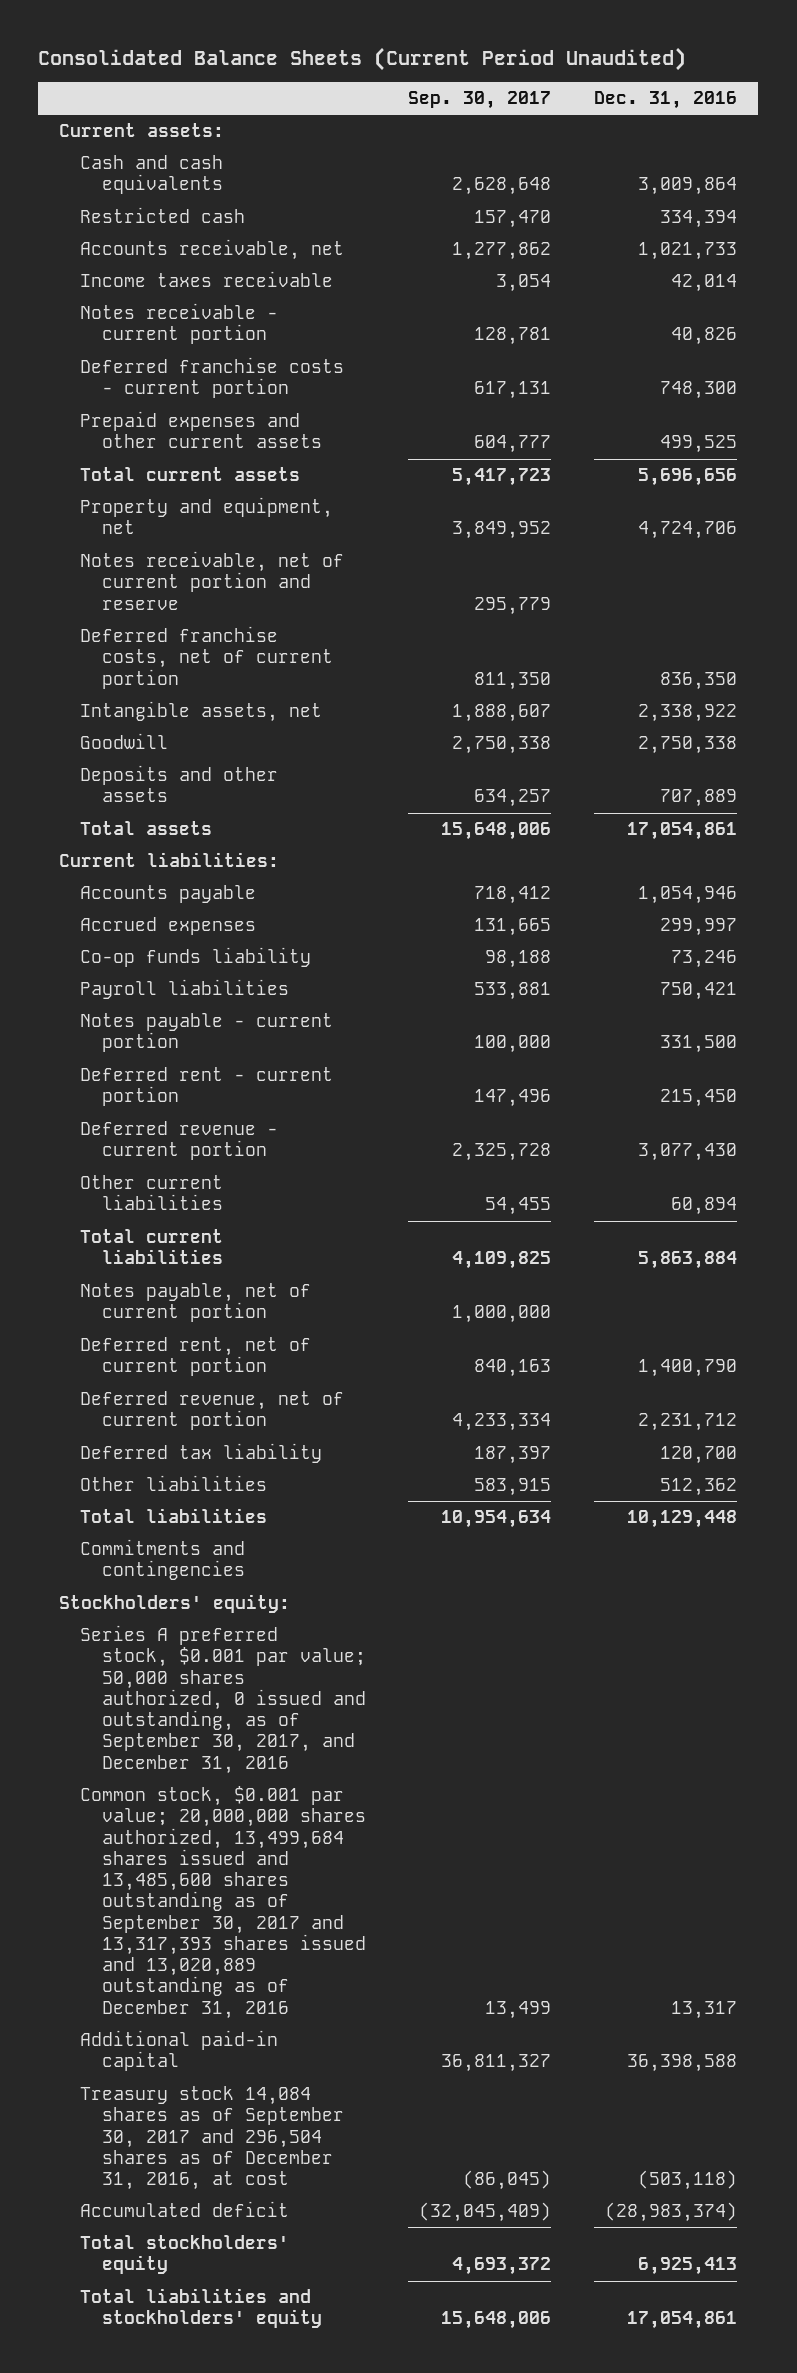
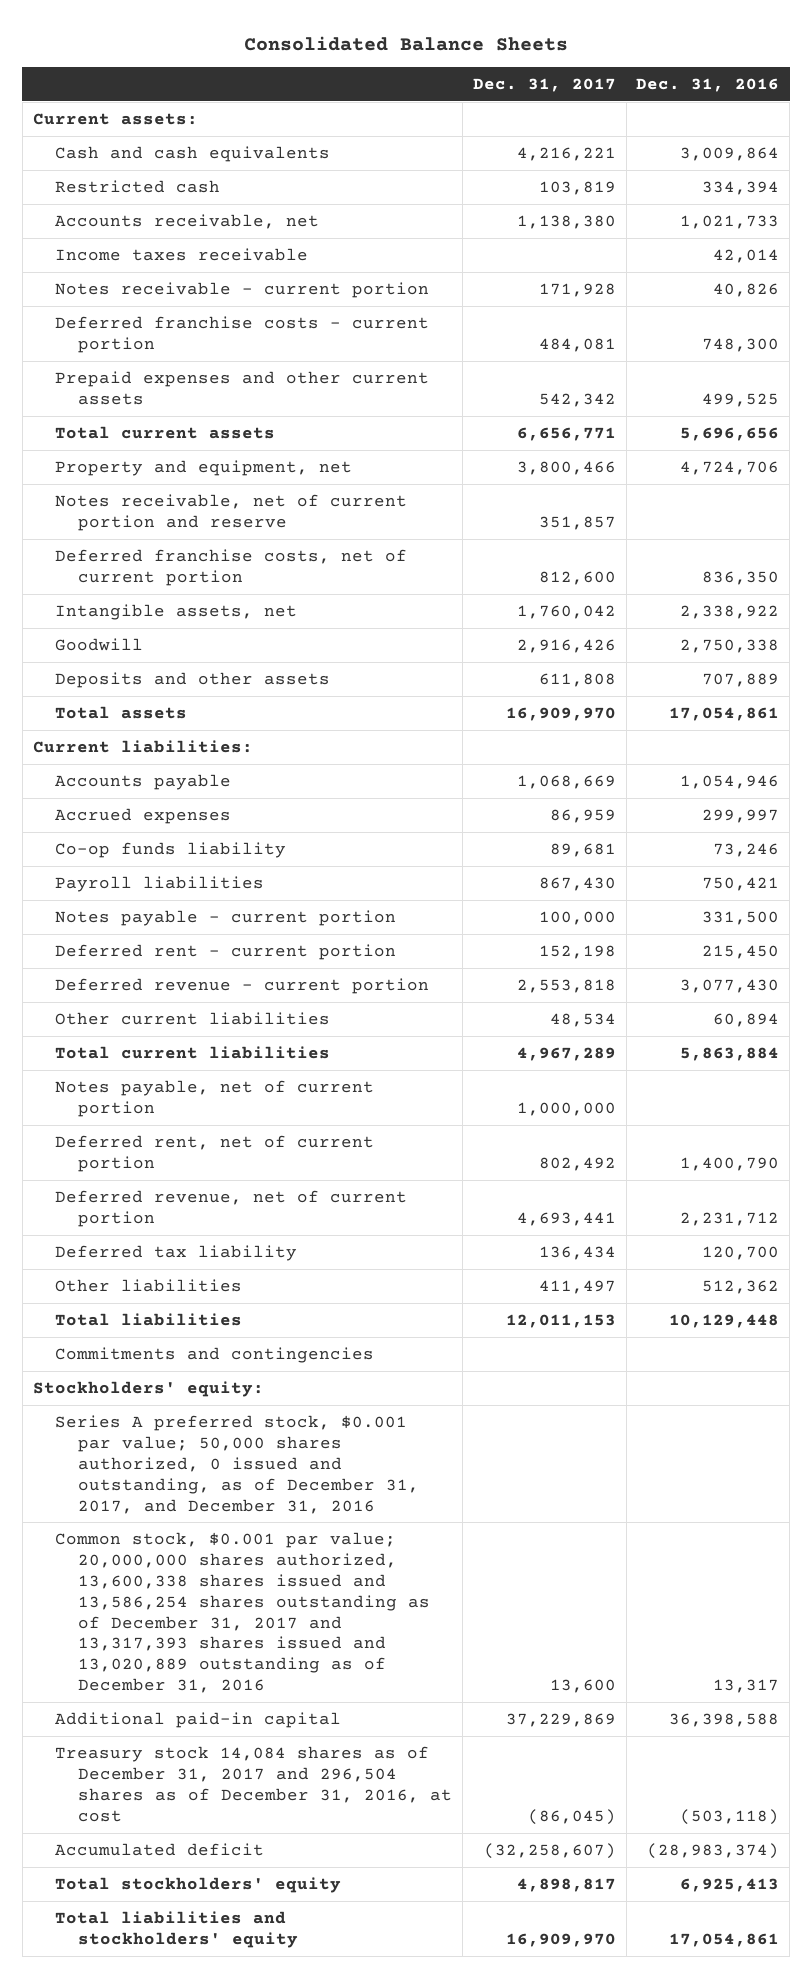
[38,46,687,71] Consolidated Balance Sheets (Current Period Unaudited) -> [244,35,569,51] Consolidated Balance Sheets
[408,91,552,110] Sep. 30, 2017 -> none
none -> [472,78,616,93] Dec. 31, 2017
[80,1625,366,1774] Series A preferred stock, $0.001 par value; 50,000 shares authorized, 0 issued and outstanding, as of September 30, 2017, and December 31, 2016 -> [55,1415,420,1514] Series A preferred stock, $0.001 par value; 50,000 shares authorized, 0 issued and outstanding, as of December 31, 2017, and December 31, 2016
[80,1786,366,2019] Common stock, $0.001 par value; 20,000,000 shares authorized, 13,499,684 shares issued and 13,485,600 shares outstanding as of September 30, 2017 and 13,317,393 shares issued and 13,020,889 outstanding as of December 31, 2016 -> [55,1532,431,1694] Common stock, $0.001 par value; 20,000,000 shares authorized, 13,600,338 shares issued and 13,586,254 shares outstanding as of December 31, 2017 and 13,317,393 shares issued and 13,020,889 outstanding as of December 31, 2016
[80,2086,344,2191] Treasury stock 14,084 shares as of September 30, 2017 and 296,504 shares as of December 31, 2016, at cost -> [55,1746,453,1822] Treasury stock 14,084 shares as of December 31, 2017 and 296,504 shares as of December 31, 2016, at cost

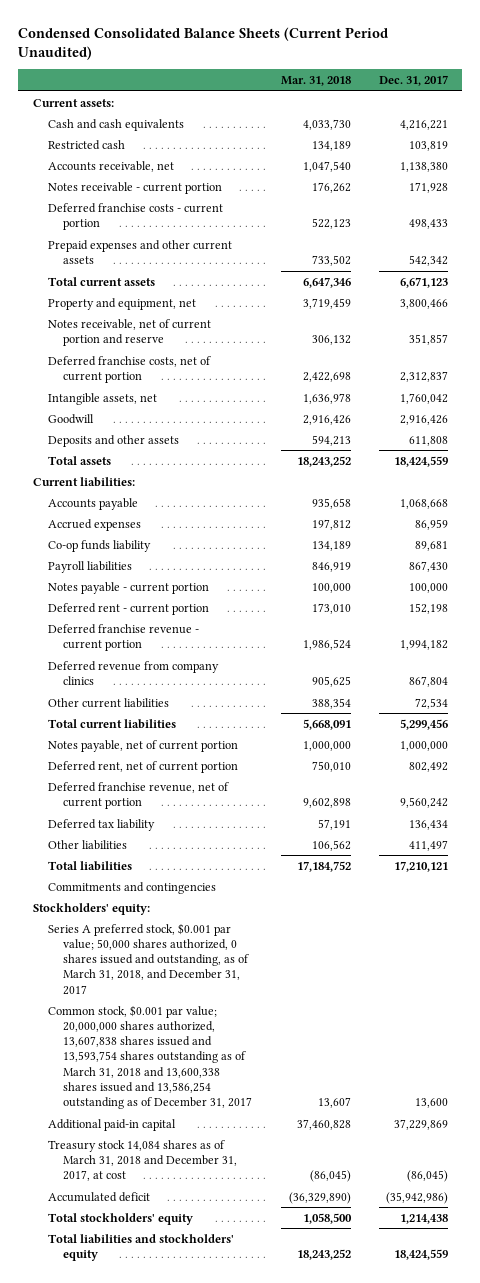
[244,35,569,51] Consolidated Balance Sheets -> [18,26,389,60] Condensed Consolidated Balance Sheets (Current Period Unaudited)
[636,78,780,93] Dec. 31, 2016 -> none
none -> [280,76,351,87] Mar. 31, 2018
[55,248,309,262] Income taxes receivable -> none
[538,337,616,352] 484,081 -> [408,218,448,229] 498,433
[516,427,616,442] 6,656,771 -> [399,276,448,288] 6,671,123
[538,570,616,585] 812,600 -> [399,370,448,382] 2,312,837
[505,707,616,722] 16,909,970 -> [393,455,448,467] 18,424,559
[516,775,616,790] 1,068,669 -> [399,498,448,509] 1,068,668
[55,978,430,995] Deferred revenue - current portion -> [47,623,199,651] Deferred franchise revenue - current portion
[516,979,616,994] 2,553,818 -> [399,639,448,650] 1,994,182
none -> [47,660,219,685] Deferred revenue from company clinics
[549,1013,616,1028] 48,534 -> [414,697,448,709] 72,534
[516,1047,616,1062] 4,967,289 -> [399,718,448,730] 5,299,456
[55,1190,408,1227] Deferred revenue, net of current portion -> [47,781,229,809] Deferred franchise revenue, net of current portion
[516,1211,616,1226] 4,693,441 -> [399,796,448,808] 9,560,242
[505,1314,616,1329] 12,011,153 -> [393,860,448,872] 17,210,121
[55,1415,420,1514] Series A preferred stock, $0.001 par value; 50,000 shares authorized, 0 issued and outstanding, as of December 31, 2017, and December 31, 2016 -> [47,922,250,995] Series A preferred stock, $0.001 par value; 50,000 shares authorized, 0 shares issued and outstanding, as of March 31, 2018, and December 31, 2017
[55,1532,431,1694] Common stock, $0.001 par value; 20,000,000 shares authorized, 13,600,338 shares issued and 13,586,254 shares outstanding as of December 31, 2017 and 13,317,393 shares issued and 13,020,889 outstanding as of December 31, 2016 -> [47,1004,253,1110] Common stock, $0.001 par value; 20,000,000 shares authorized, 13,607,838 shares issued and 13,593,754 shares outstanding as of March 31, 2018 and 13,600,338 shares issued and 13,586,254 outstanding as of December 31, 2017
[55,1746,453,1822] Treasury stock 14,084 shares as of December 31, 2017 and 296,504 shares as of December 31, 2016, at cost -> [47,1139,238,1182] Treasury stock 14,084 shares as of March 31, 2018 and December 31, 2017, at cost
[483,1843,616,1860] (32,258,607) -> [385,1191,448,1204] (35,942,986)
[516,1878,616,1893] 4,898,817 -> [399,1213,448,1224] 1,214,438
[505,1932,616,1947] 16,909,970 -> [393,1248,448,1260] 18,424,559

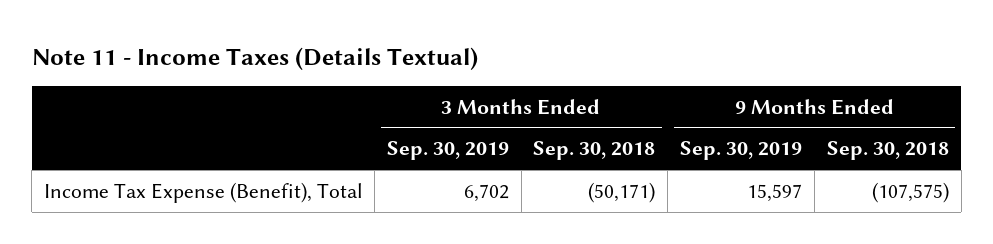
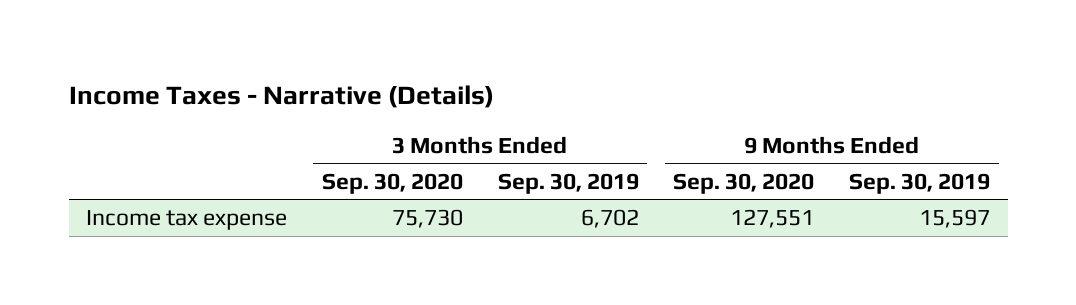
[31,46,478,70] Note 11 - Income Taxes (Details Textual) -> [68,85,494,109] Income Taxes - Narrative (Details)
[533,141,656,161] Sep. 30, 2018 -> none
[827,141,950,161] Sep. 30, 2018 -> none
none -> [321,172,463,194] Sep. 30, 2020
none -> [673,172,815,194] Sep. 30, 2020
[43,181,362,203] Income Tax Expense (Benefit), Total -> [85,210,287,231] Income tax expense

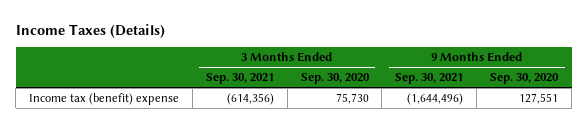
[68,85,494,109] Income Taxes - Narrative (Details) -> [15,23,165,38] Income Taxes (Details)
[497,172,639,194] Sep. 30, 2019 -> none
[849,172,991,194] Sep. 30, 2019 -> none
none -> [205,73,274,85] Sep. 30, 2021
none -> [395,73,464,85] Sep. 30, 2021
[85,210,287,231] Income tax expense -> [29,93,180,106] Income tax (benefit) expense

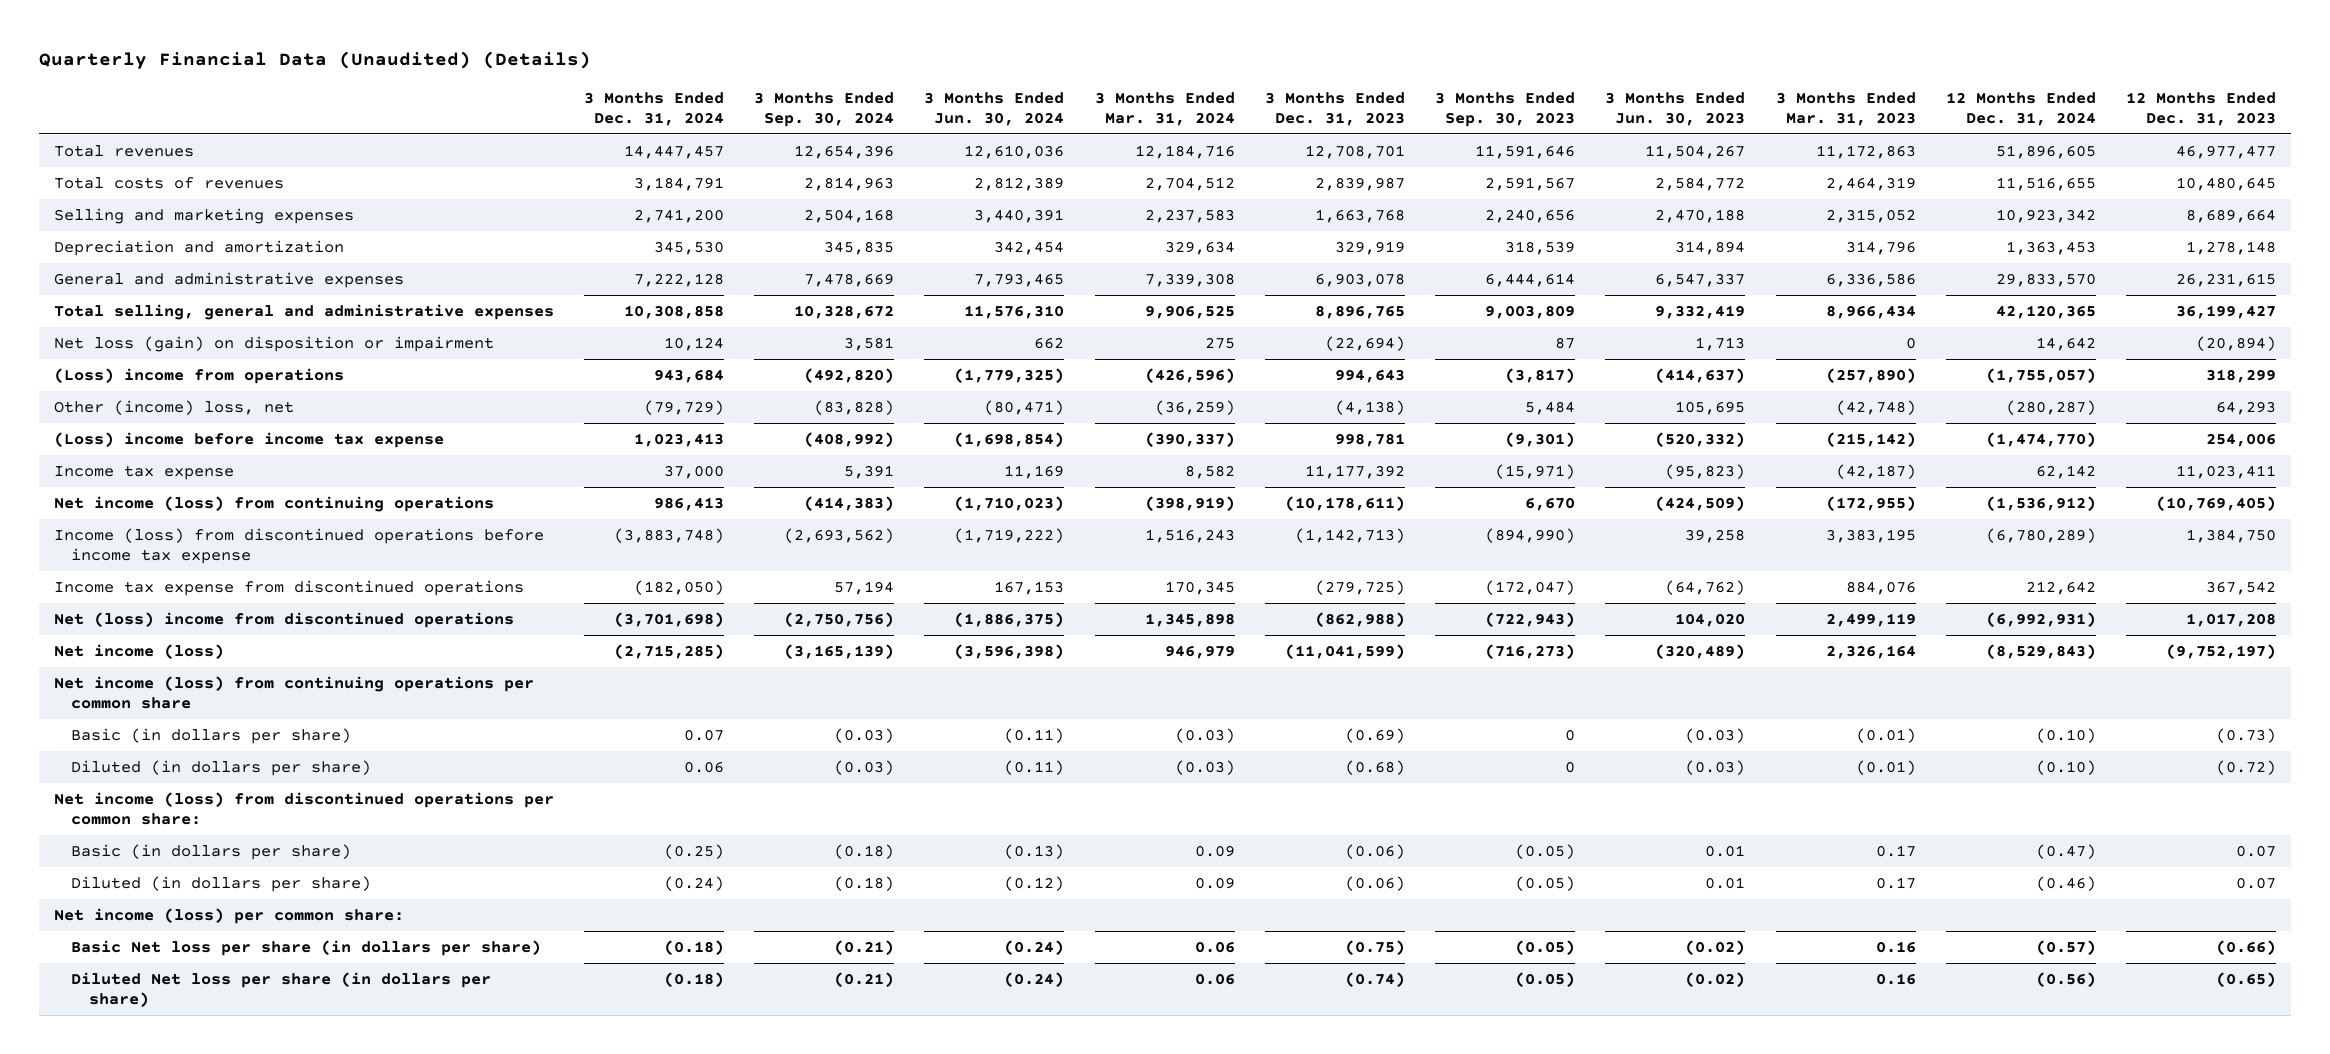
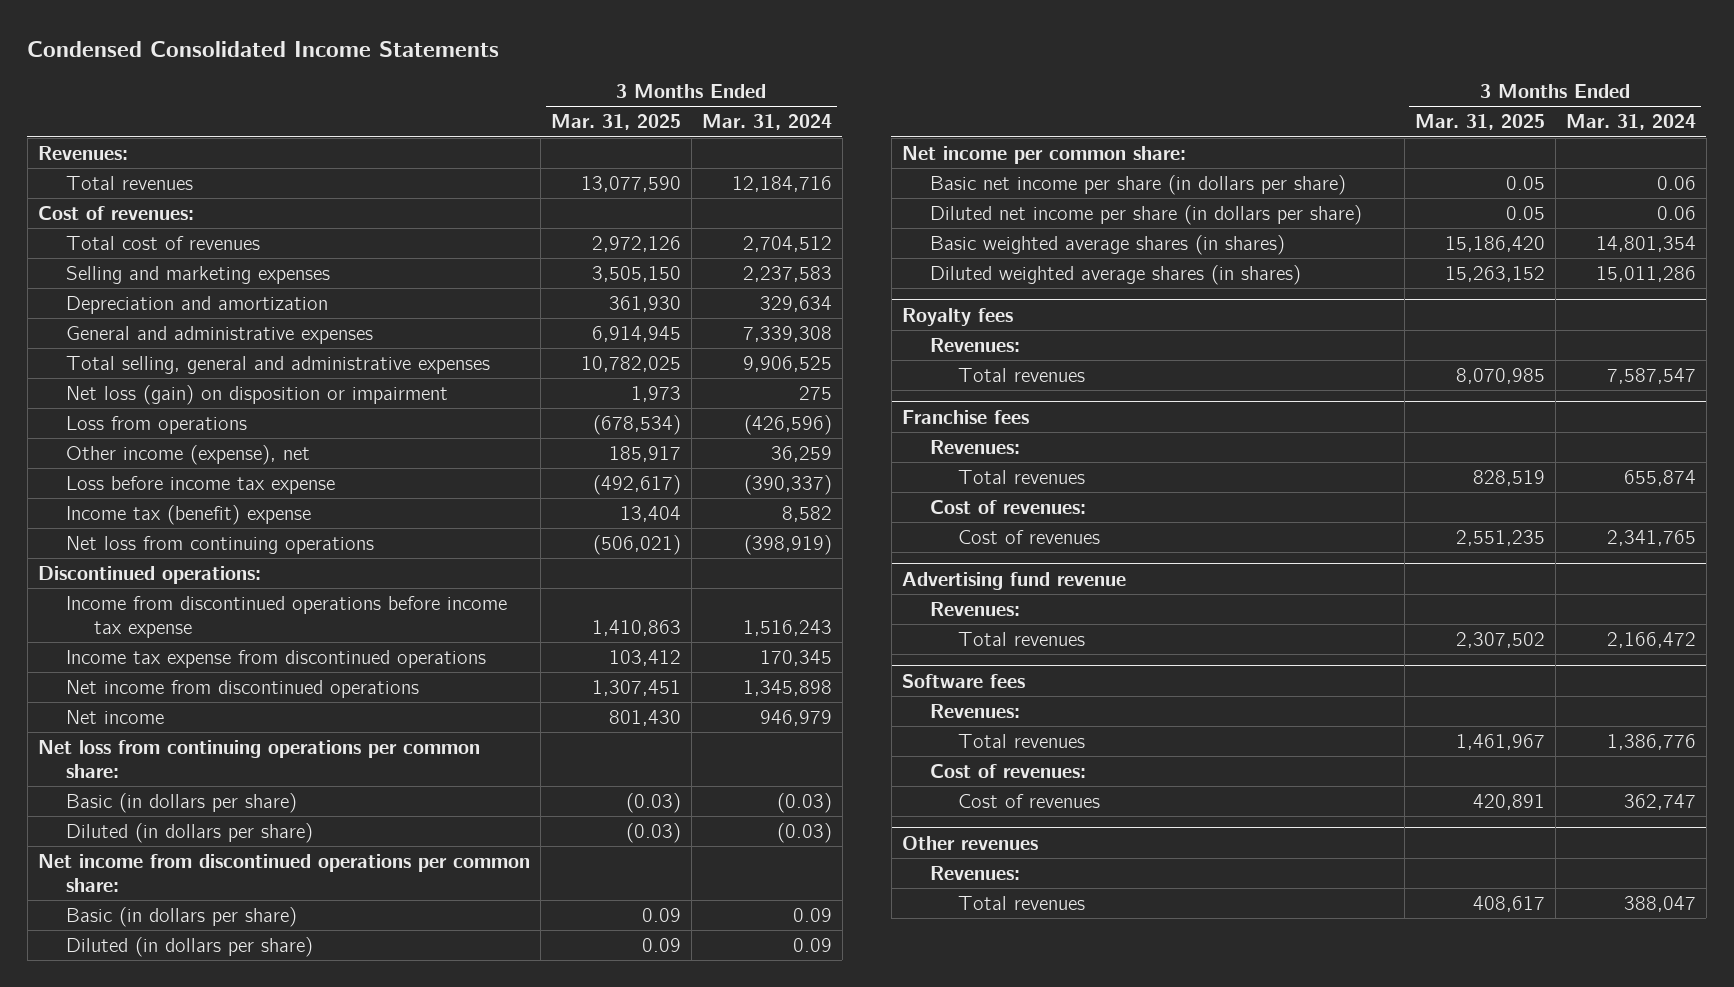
[38,51,591,70] Quarterly Financial Data (Unaudited) (Details) -> [27,41,500,58] Condensed Consolidated Income Statements
[583,92,724,126] 3 Months Ended Dec. 31, 2024 -> none
[754,92,895,127] 3 Months Ended Sep. 30, 2024 -> none
[924,92,1065,126] 3 Months Ended Jun. 30, 2024 -> none
[1264,92,1405,126] 3 Months Ended Dec. 31, 2023 -> none
[1435,92,1576,127] 3 Months Ended Sep. 30, 2023 -> none
[1605,92,1746,126] 3 Months Ended Jun. 30, 2023 -> none
[1775,92,1916,126] 3 Months Ended Mar. 31, 2023 -> none
[1945,92,2096,126] 12 Months Ended Dec. 31, 2024 -> none
[2126,92,2277,126] 12 Months Ended Dec. 31, 2023 -> none
none -> [550,114,681,131] Mar. 31, 2025
none -> [37,145,128,160] Revenues:
none -> [37,205,194,220] Cost of revenues:
[53,176,284,189] Total costs of revenues -> [65,235,260,250] Total cost of revenues
[53,367,344,384] (Loss) income from operations -> [65,415,247,434] Loss from operations
[53,399,294,415] Other (income) loss, net -> [65,444,310,465] Other income (expense), net
[1154,399,1235,415] (36,259) -> [770,445,832,462] 36,259
[53,431,444,448] (Loss) income before income tax expense -> [65,475,335,494] Loss before income tax expense
[53,464,234,480] Income tax expense -> [65,504,311,525] Income tax (benefit) expense
[53,495,494,512] Net income (loss) from continuing operations -> [65,535,374,554] Net loss from continuing operations
none -> [37,565,261,584] Discontinued operations:
[53,527,544,564] Income (loss) from discontinued operations before income tax expense -> [65,595,507,638] Income from discontinued operations before income tax expense
[53,611,514,628] Net (loss) income from discontinued operations -> [65,679,419,698] Net income from discontinued operations
[53,643,224,659] Net income (loss) -> [65,709,164,724] Net income
[53,675,534,709] Net income (loss) from continuing operations per common share -> [37,739,480,778] Net loss from continuing operations per common share:
[53,791,554,825] Net income (loss) from discontinued operations per common share: -> [37,853,530,892] Net income from discontinued operations per common share:
[53,907,404,924] Net income (loss) per common share: -> [901,145,1186,164] Net income per common share:
[71,939,542,956] Basic Net loss per share (in dollars per share) -> [929,174,1346,195] Basic net income per share (in dollars per share)
[71,971,492,1007] Diluted Net loss per share (in dollars per share) -> [929,204,1362,225] Diluted net income per share (in dollars per share)
none -> [929,234,1285,255] Basic weighted average shares (in shares)
none -> [929,264,1301,285] Diluted weighted average shares (in shares)
none -> [901,307,1013,326] Royalty fees
none -> [929,337,1020,352] Revenues:
none -> [957,367,1085,382] Total revenues
none -> [901,409,1029,424] Franchise fees
none -> [929,439,1020,454] Revenues:
none -> [957,469,1085,484] Total revenues
none -> [929,499,1086,514] Cost of revenues:
none -> [957,529,1100,544] Cost of revenues
none -> [901,571,1126,590] Advertising fund revenue
none -> [929,601,1020,616] Revenues:
none -> [957,631,1085,646] Total revenues
none -> [901,673,1025,688] Software fees
none -> [929,703,1020,718] Revenues:
none -> [957,733,1085,748] Total revenues
none -> [929,763,1086,778] Cost of revenues:
none -> [957,793,1100,808] Cost of revenues
none -> [901,835,1038,850] Other revenues
none -> [929,865,1020,880] Revenues:
none -> [957,895,1085,910] Total revenues

